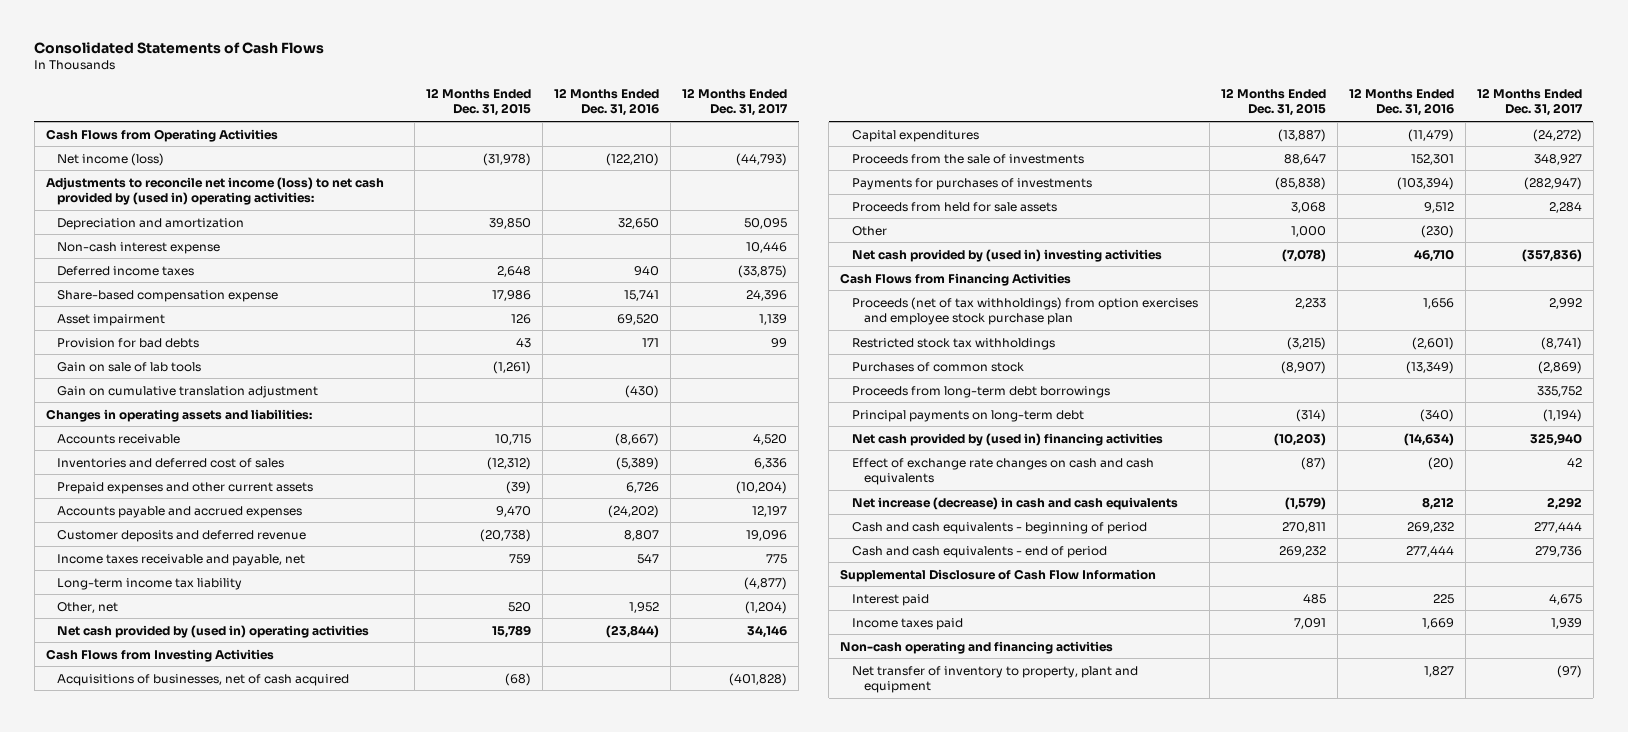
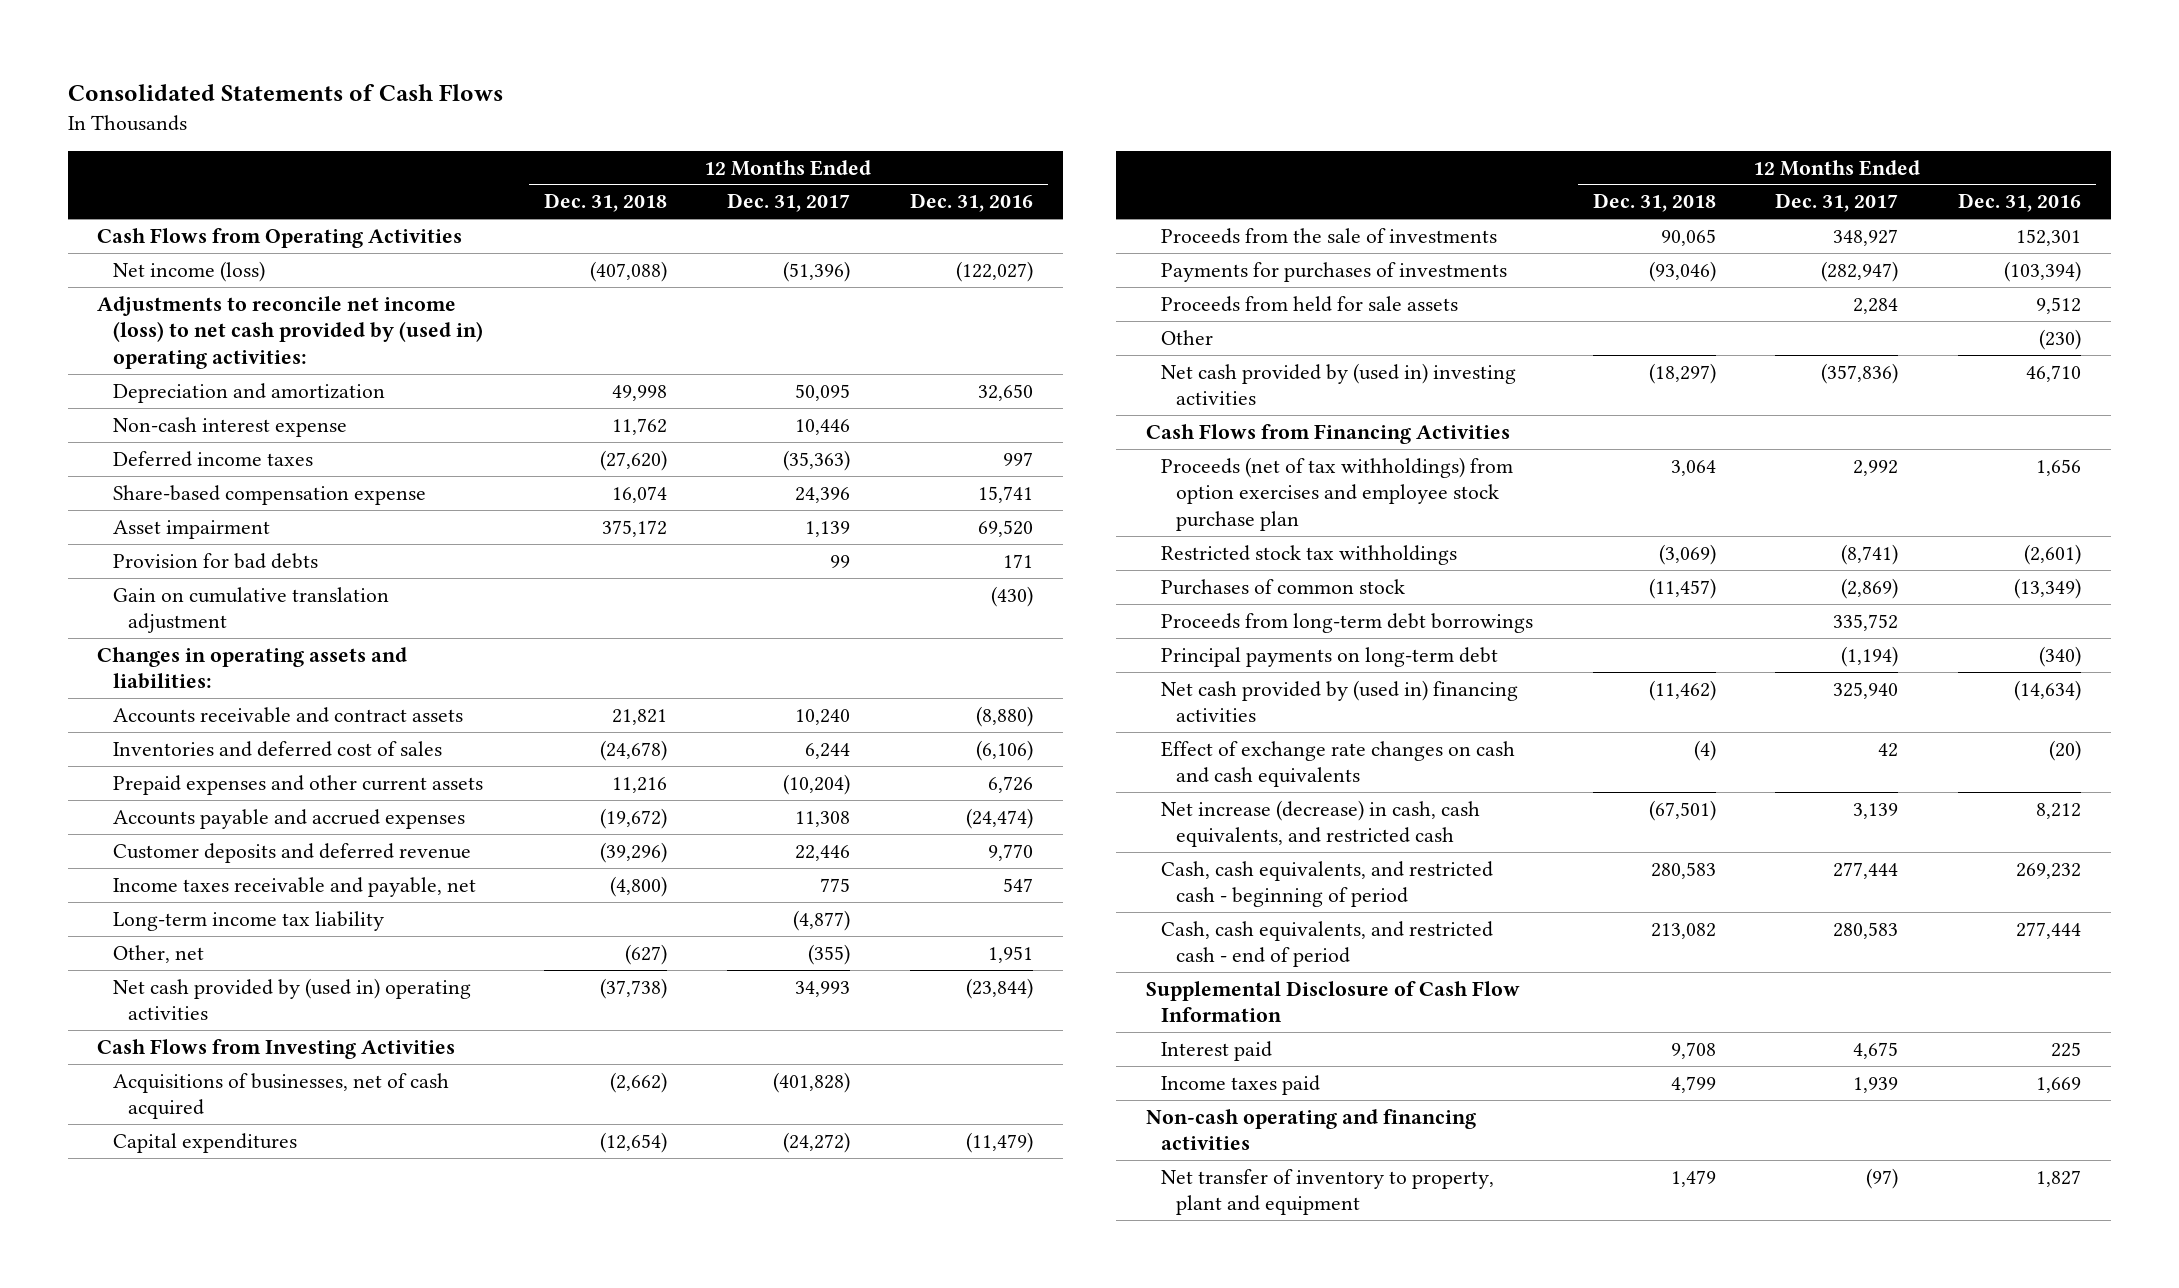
[426,88,532,117] 12 Months Ended Dec. 31, 2015 -> none
none -> [544,193,668,213] Dec. 31, 2018
[606,152,660,166] (122,210) -> [955,260,1033,282] (122,027)
[736,152,788,166] (44,793) -> [782,260,850,282] (51,396)
[634,265,660,276] 940 -> [1002,451,1033,466] 997
[738,264,788,278] (33,875) -> [782,449,850,471] (35,363)
[57,361,202,372] Gain on sale of lab tools -> none
[57,433,181,444] Accounts receivable -> none
none -> [112,706,463,723] Accounts receivable and contract assets
[616,456,660,470] (5,389) -> [975,739,1033,761] (6,106)
[754,457,788,469] 6,336 -> [804,742,850,759] 6,244
[608,504,660,518] (24,202) -> [965,807,1033,829] (24,474)
[752,505,788,517] 12,197 -> [794,810,850,827] 11,308
[624,529,660,541] 8,807 -> [987,843,1033,861] 9,770
[746,529,788,541] 19,096 -> [794,844,850,861] 22,446
[629,601,660,613] 1,952 -> [987,945,1033,963] 1,951
[745,600,788,614] (1,204) -> [807,943,850,965] (355)
[747,625,788,638] 34,146 -> [794,980,850,997] 34,993
[852,496,1179,510] Net increase (decrease) in cash and cash equivalents -> [1161,799,1481,848] Net increase (decrease) in cash, cash equivalents, and restricted cash
[1546,496,1582,510] 2,292 -> [1853,802,1899,819] 3,139
[852,521,1148,534] Cash and cash equivalents - beginning of period -> [1161,860,1494,908] Cash, cash equivalents, and restricted cash - beginning of period
[852,545,1108,558] Cash and cash equivalents - end of period -> [1161,920,1494,968] Cash, cash equivalents, and restricted cash - end of period
[1534,545,1582,557] 279,736 -> [1833,921,1899,939] 280,583

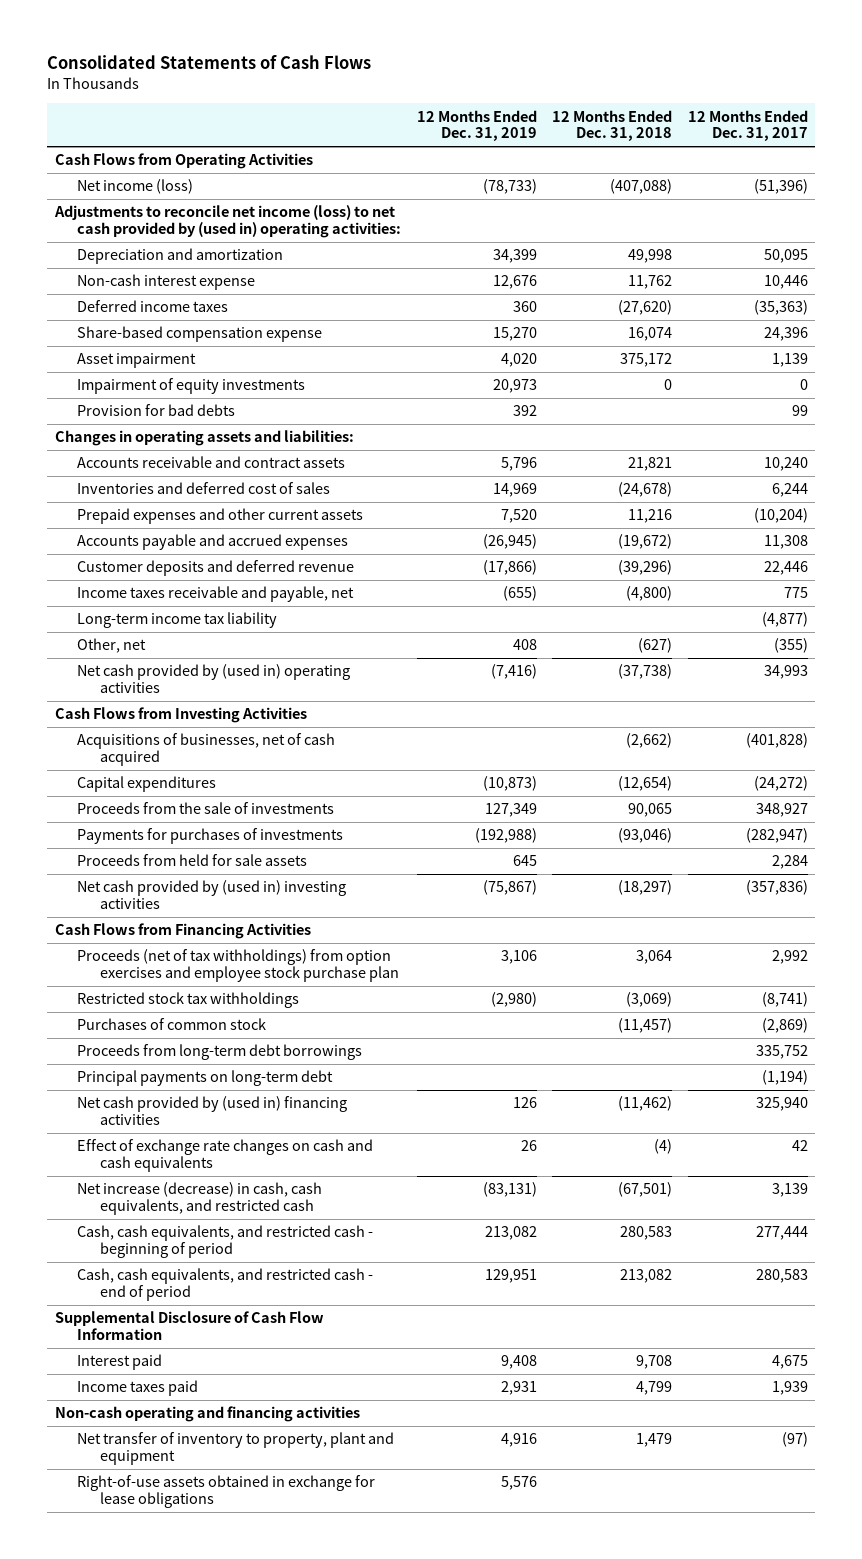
[909,193,1033,213] Dec. 31, 2016 -> none
none -> [416,109,537,142] 12 Months Ended Dec. 31, 2019
none -> [77,378,306,395] Impairment of equity investments
[112,586,389,634] Gain on cumulative translation adjustment -> none
[1161,329,1214,345] Other -> none
none -> [77,1475,376,1509] Right-of-use assets obtained in exchange for lease obligations

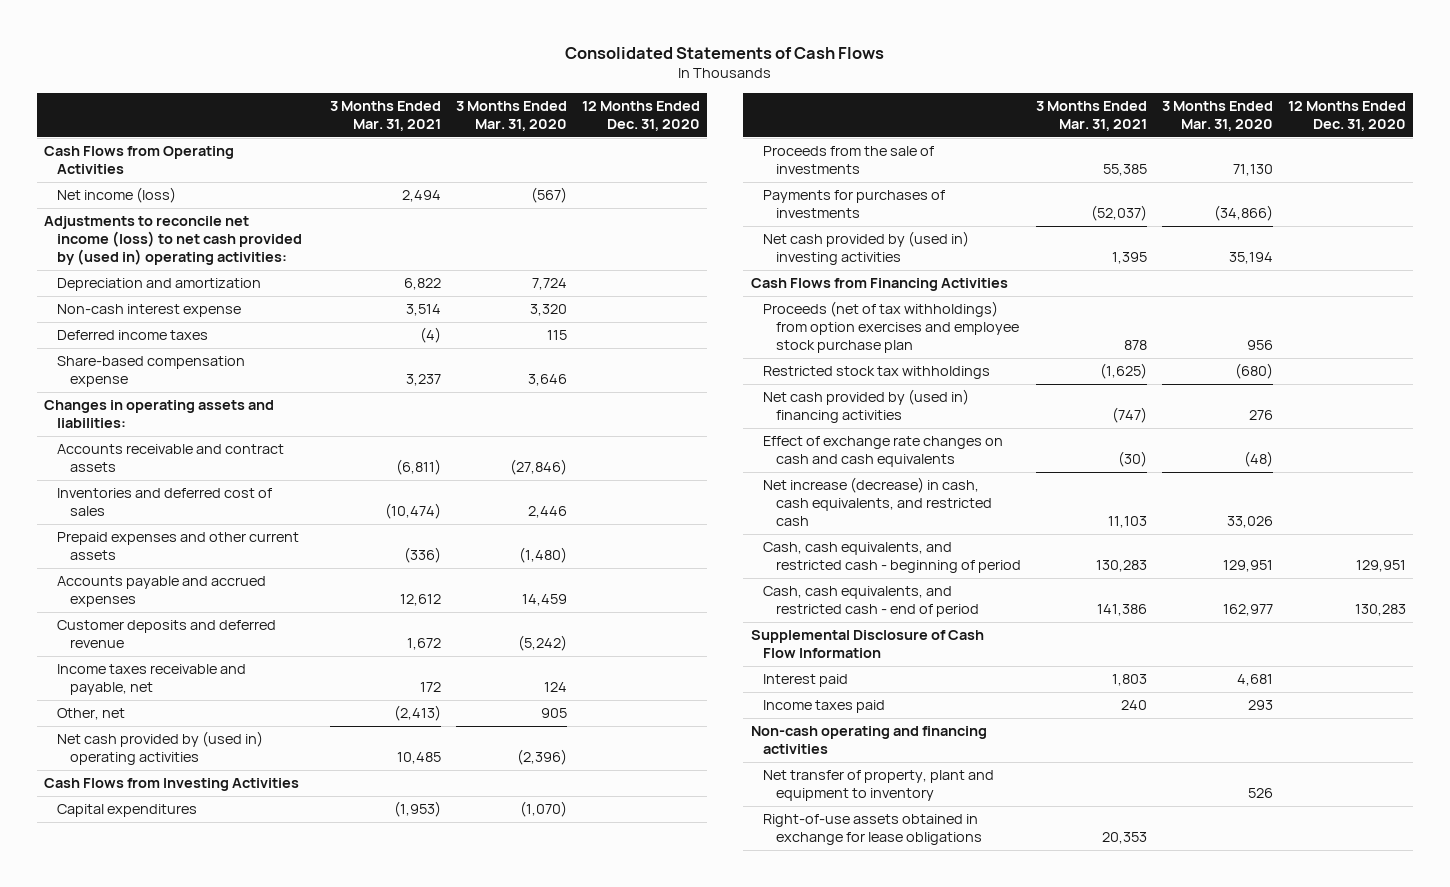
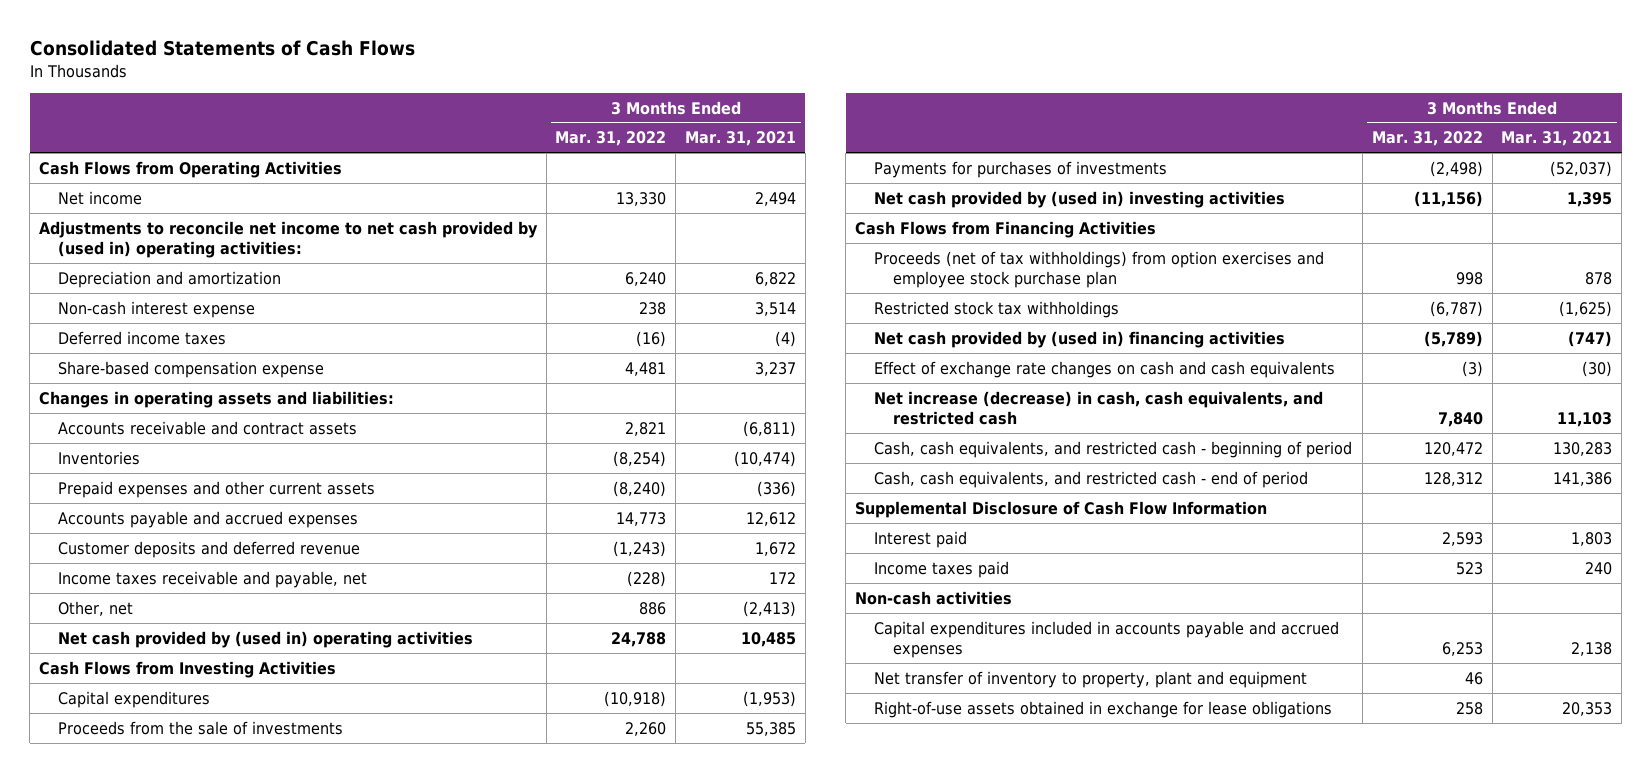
[455,100,567,131] 3 Months Ended Mar. 31, 2020 -> none
[581,100,700,131] 12 Months Ended Dec. 31, 2020 -> none
none -> [555,131,667,147] Mar. 31, 2022
[56,187,176,204] Net income (loss) -> [57,190,142,205] Net income
[44,216,302,265] Adjustments to reconcile net income (loss) to net cash provided by (used in) operating activities: -> [38,220,538,259] Adjustments to reconcile net income to net cash provided by (used in) operating activities:
[56,488,272,516] Inventories and deferred cost of sales -> [57,450,140,465] Inventories
[750,726,987,754] Non-cash operating and financing activities -> [855,590,1013,605] Non-cash activities
none -> [874,620,1340,659] Capital expenditures included in accounts payable and accrued expenses
[763,770,995,801] Net transfer of property, plant and equipment to inventory -> [874,670,1308,688] Net transfer of inventory to property, plant and equipment

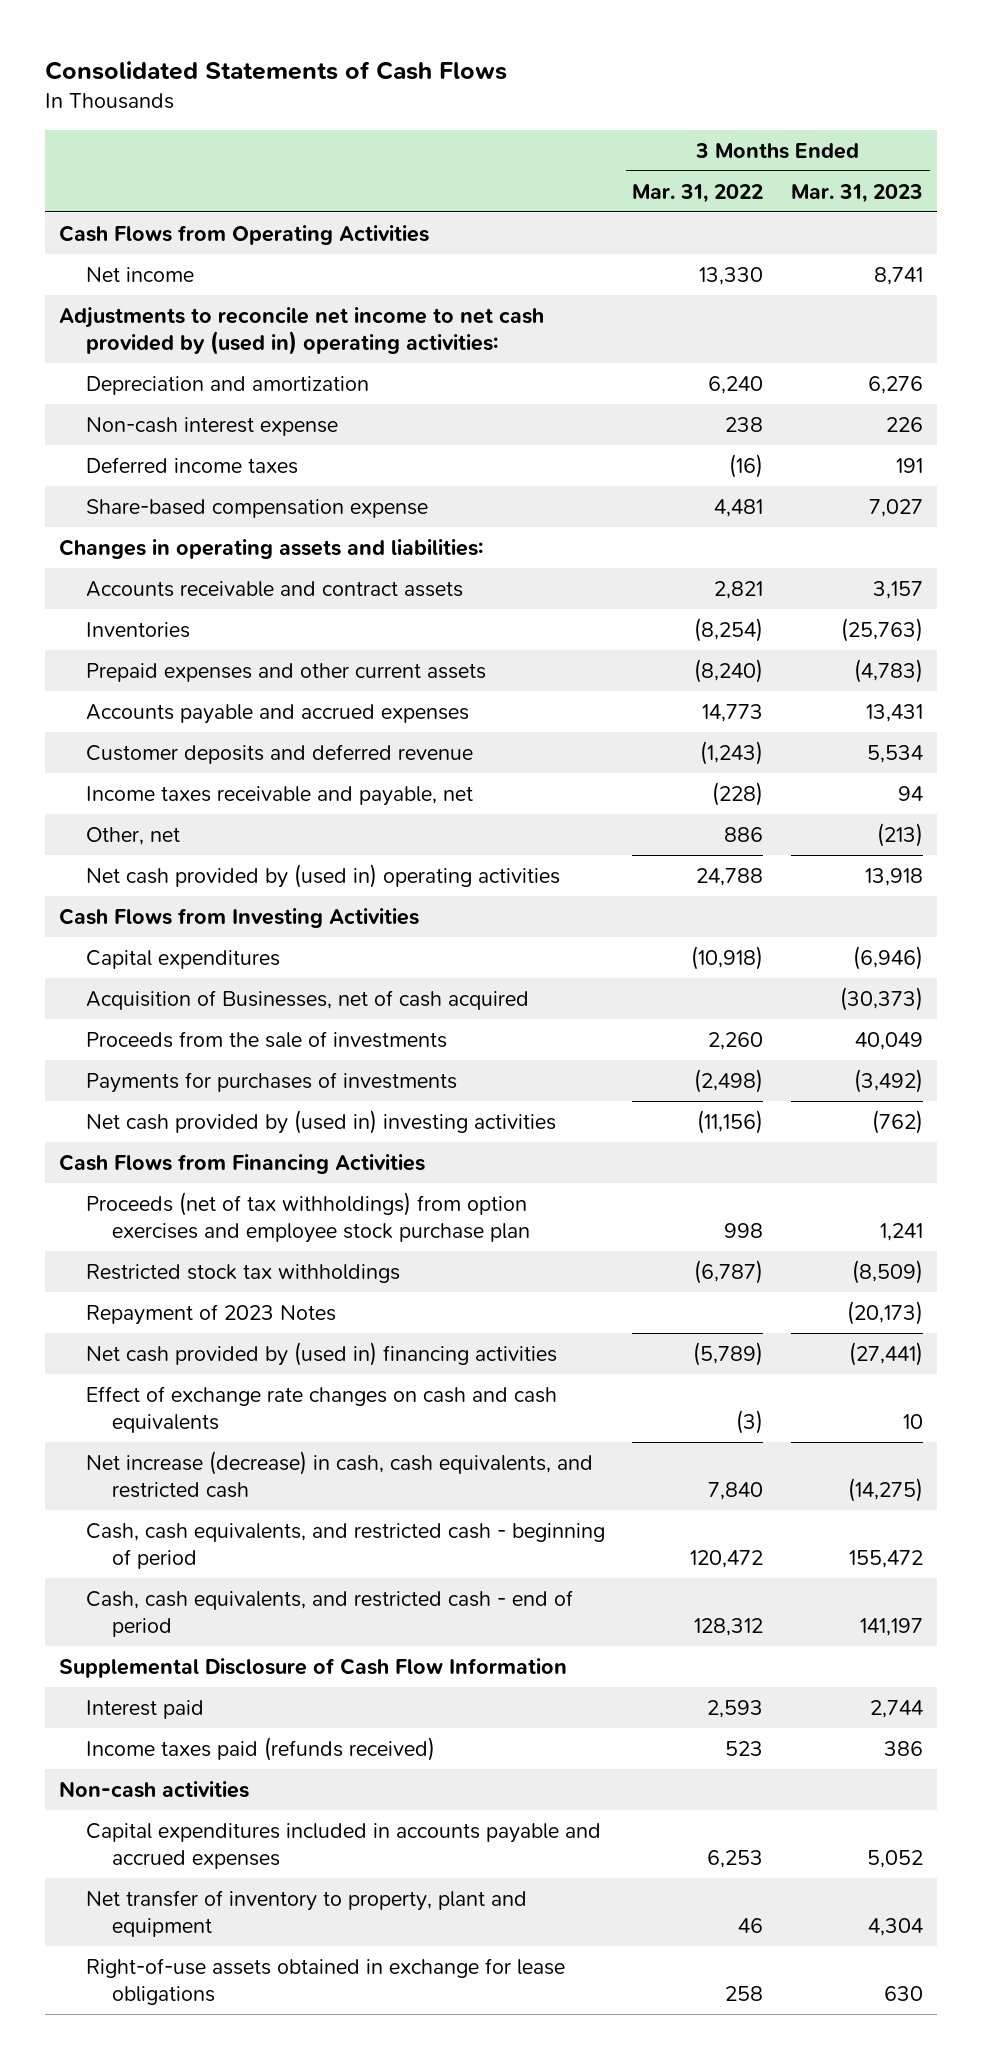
[685,131,797,147] Mar. 31, 2021 -> none
none -> [791,183,924,203] Mar. 31, 2023
none -> [85,989,529,1010] Acquisition of Businesses, net of cash acquired
none -> [85,1303,336,1325] Repayment of 2023 Notes
[874,560,1010,578] Income taxes paid -> [85,1736,435,1761] Income taxes paid (refunds received)

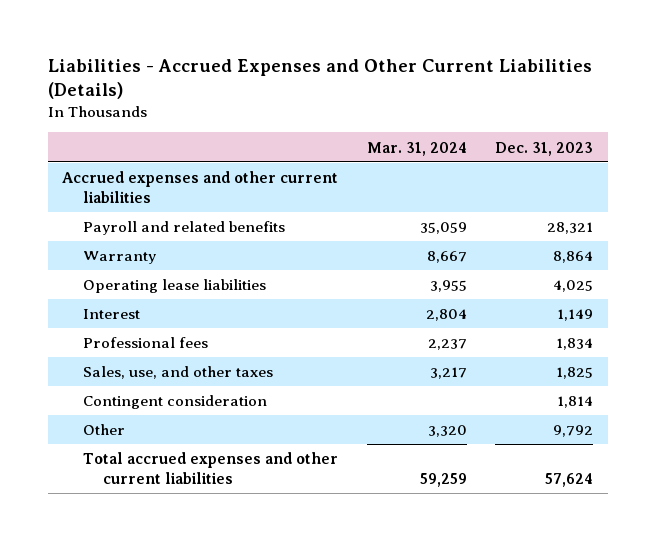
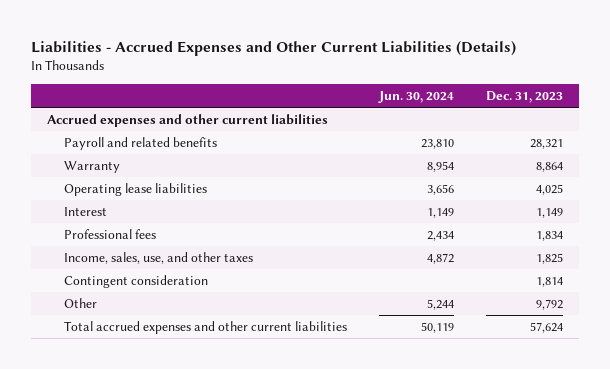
[366,141,467,156] Mar. 31, 2024 -> none
none -> [377,90,454,103] Jun. 30, 2024
[82,366,273,380] Sales, use, and other taxes -> [63,252,253,265] Income, sales, use, and other taxes

